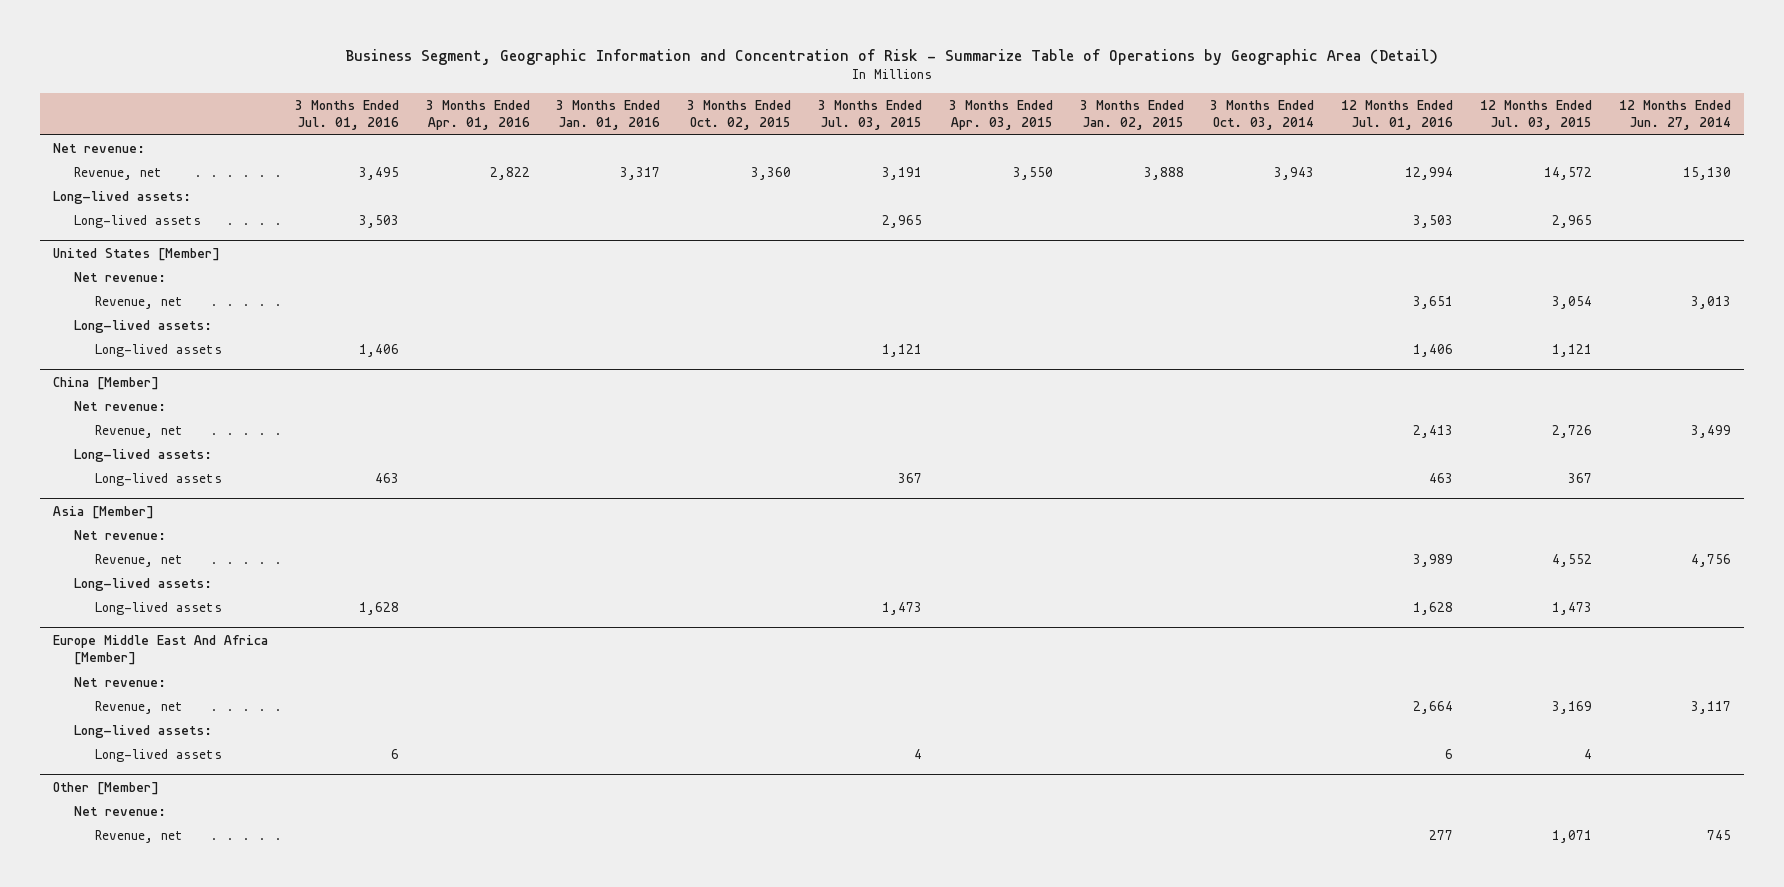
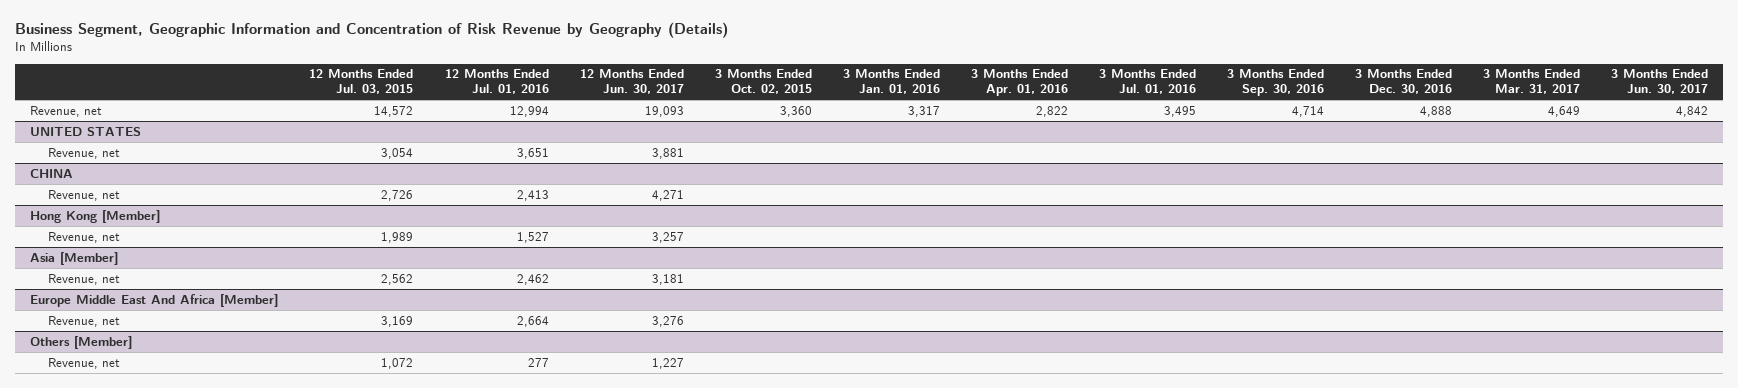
[344,48,1438,65] Business Segment, Geographic Information and Concentration of Risk - Summarize Table of Operations by Geographic Area (Detail) -> [14,22,728,39] Business Segment, Geographic Information and Concentration of Risk Revenue by Geography (Details)
[817,99,922,131] 3 Months Ended Jul. 03, 2015 -> none
[948,99,1053,131] 3 Months Ended Apr. 03, 2015 -> none
[1079,99,1184,131] 3 Months Ended Jan. 02, 2015 -> none
[1210,99,1315,131] 3 Months Ended Oct. 03, 2014 -> none
[1618,99,1731,131] 12 Months Ended Jun. 27, 2014 -> none
none -> [579,69,684,95] 12 Months Ended Jun. 30, 2017
none -> [1226,69,1324,97] 3 Months Ended Sep. 30, 2016
none -> [1354,69,1452,95] 3 Months Ended Dec. 30, 2016
none -> [1482,69,1580,95] 3 Months Ended Mar. 31, 2017
none -> [1610,69,1708,95] 3 Months Ended Jun. 30, 2017
[53,142,146,153] Net revenue: -> none
[53,190,192,204] Long-lived assets: -> none
[73,214,201,228] Long-lived assets -> none
[73,271,166,282] Net revenue: -> none
[53,247,221,261] United States [Member] -> [30,126,142,136] UNITED STATES
[73,319,212,333] Long-lived assets: -> none
[94,343,222,357] Long-lived assets -> none
[73,400,166,411] Net revenue: -> none
[53,376,160,390] China [Member] -> [30,168,74,178] CHINA
[73,448,212,462] Long-lived assets: -> none
[94,472,222,486] Long-lived assets -> none
none -> [30,209,161,223] Hong Kong [Member]
none -> [48,231,121,243] Revenue, net
[73,529,166,540] Net revenue: -> none
[73,577,212,591] Long-lived assets: -> none
[94,601,222,615] Long-lived assets -> none
[1413,553,1454,567] 3,989 -> [516,273,549,285] 2,462
[1551,553,1592,567] 4,552 -> [381,273,414,285] 2,562
[73,676,166,687] Net revenue: -> none
[73,724,212,738] Long-lived assets: -> none
[94,748,222,762] Long-lived assets -> none
[73,805,166,816] Net revenue: -> none
[53,781,160,795] Other [Member] -> [30,335,133,349] Others [Member]
[1551,829,1592,843] 1,071 -> [381,357,414,369] 1,072

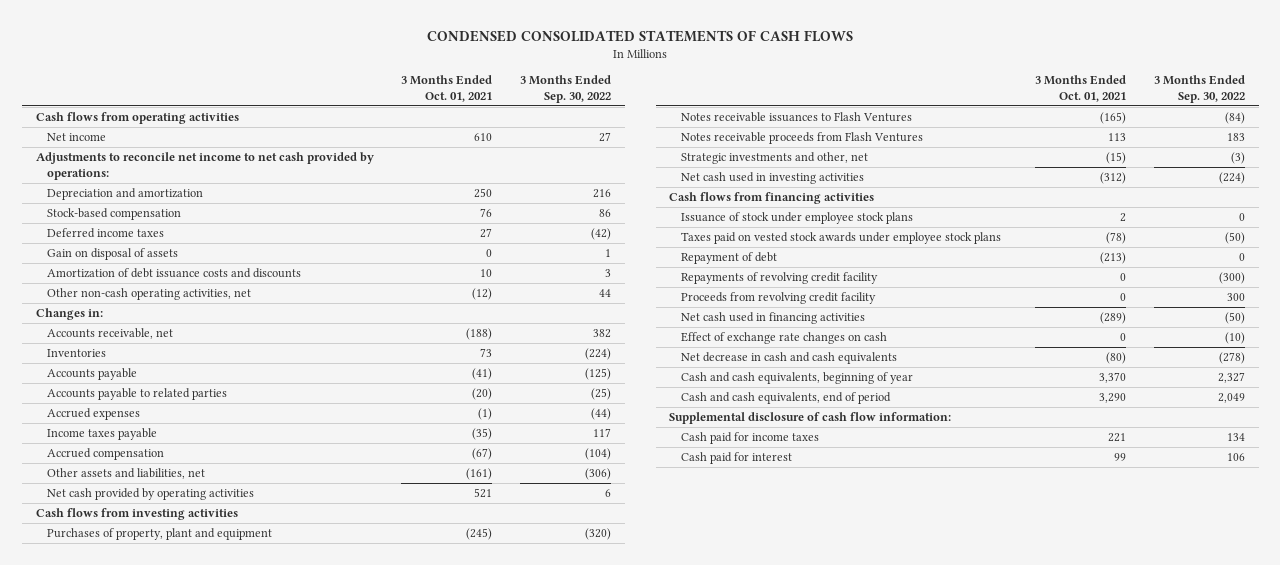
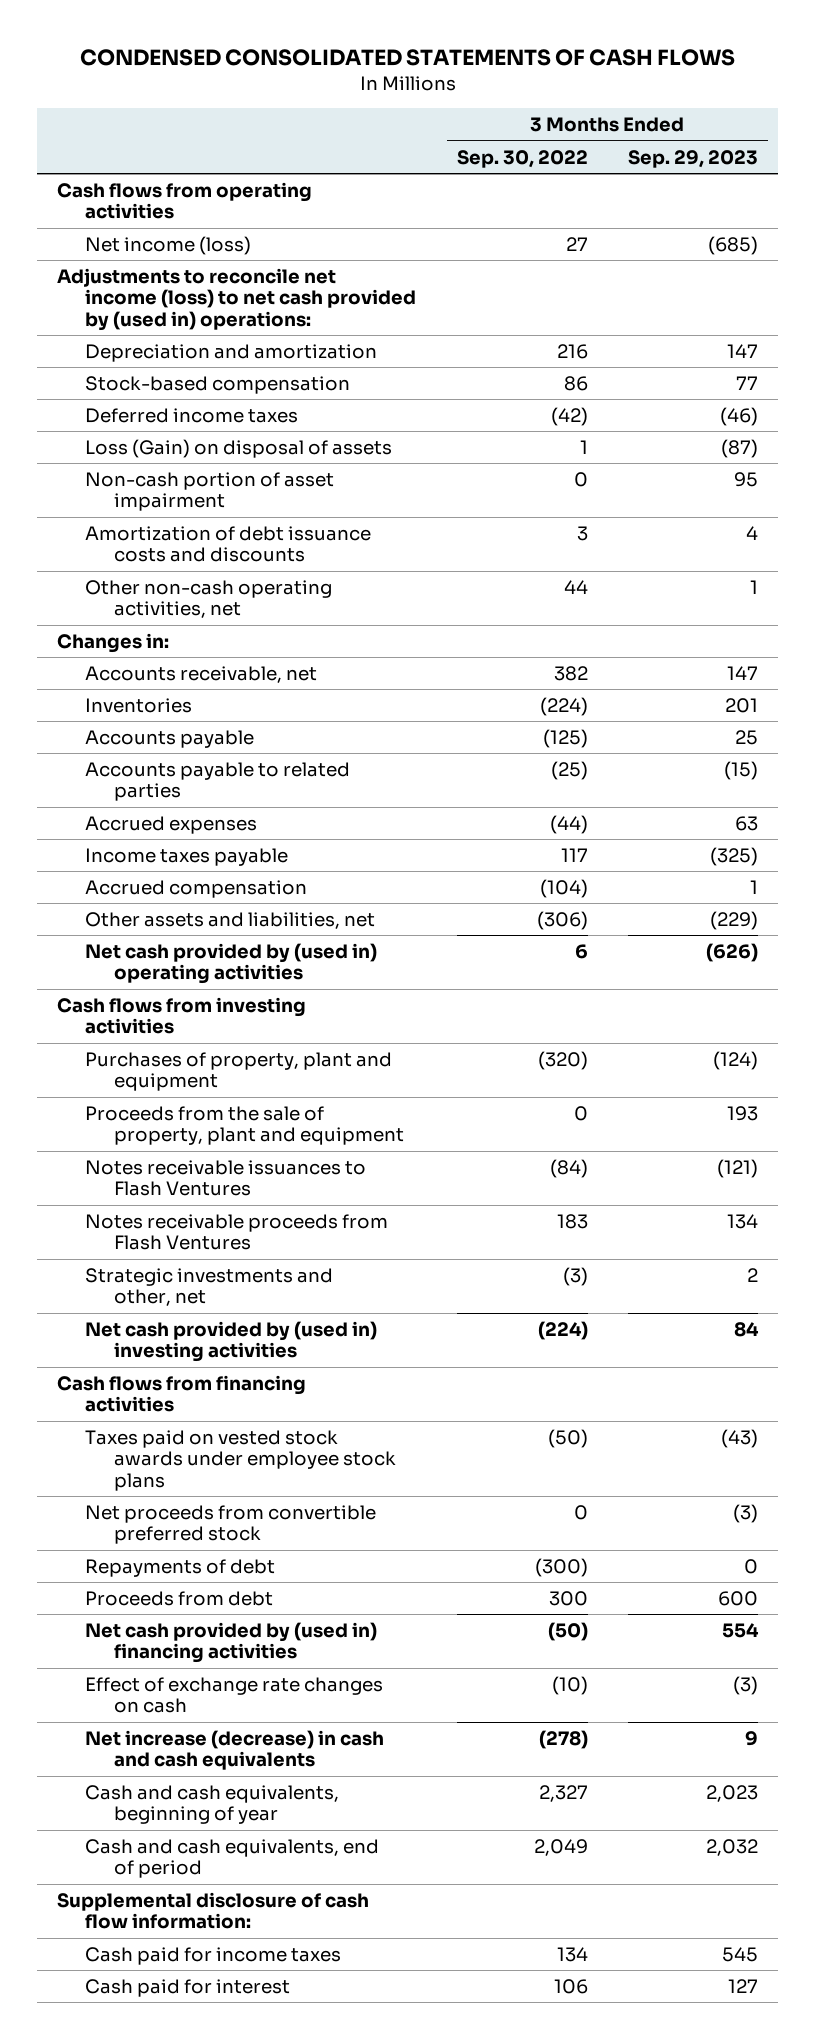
[401,75,493,102] 3 Months Ended Oct. 01, 2021 -> none
none -> [628,149,759,168] Sep. 29, 2023
[47,133,107,142] Net income -> [85,235,252,255] Net income (loss)
[35,152,374,180] Adjustments to reconcile net income to net cash provided by operations: -> [56,267,417,331] Adjustments to reconcile net income (loss) to net cash provided by (used in) operations:
[47,248,179,261] Gain on disposal of assets -> [85,438,393,458] Loss (Gain) on disposal of assets
none -> [85,471,335,512] Non-cash portion of asset impairment
[47,488,255,501] Net cash provided by operating activities -> [85,942,378,985] Net cash provided by (used in) operating activities
none -> [85,1105,404,1146] Proceeds from the sale of property, plant and equipment
[681,172,865,185] Net cash used in investing activities -> [85,1320,378,1363] Net cash provided by (used in) investing activities
[681,212,914,225] Issuance of stock under employee stock plans -> none
[681,272,879,285] Repayments of revolving credit facility -> none
none -> [85,1504,377,1545] Net proceeds from convertible preferred stock
[681,252,778,265] Repayment of debt -> [85,1558,276,1577] Repayments of debt
[1238,253,1245,262] 0 -> [534,1557,588,1577] (300)
[681,292,877,305] Proceeds from revolving credit facility -> [85,1590,274,1606] Proceeds from debt
[681,312,866,325] Net cash used in financing activities -> [85,1621,378,1664] Net cash provided by (used in) financing activities
[681,352,898,365] Net decrease in cash and cash equivalents -> [85,1729,385,1771] Net increase (decrease) in cash and cash equivalents

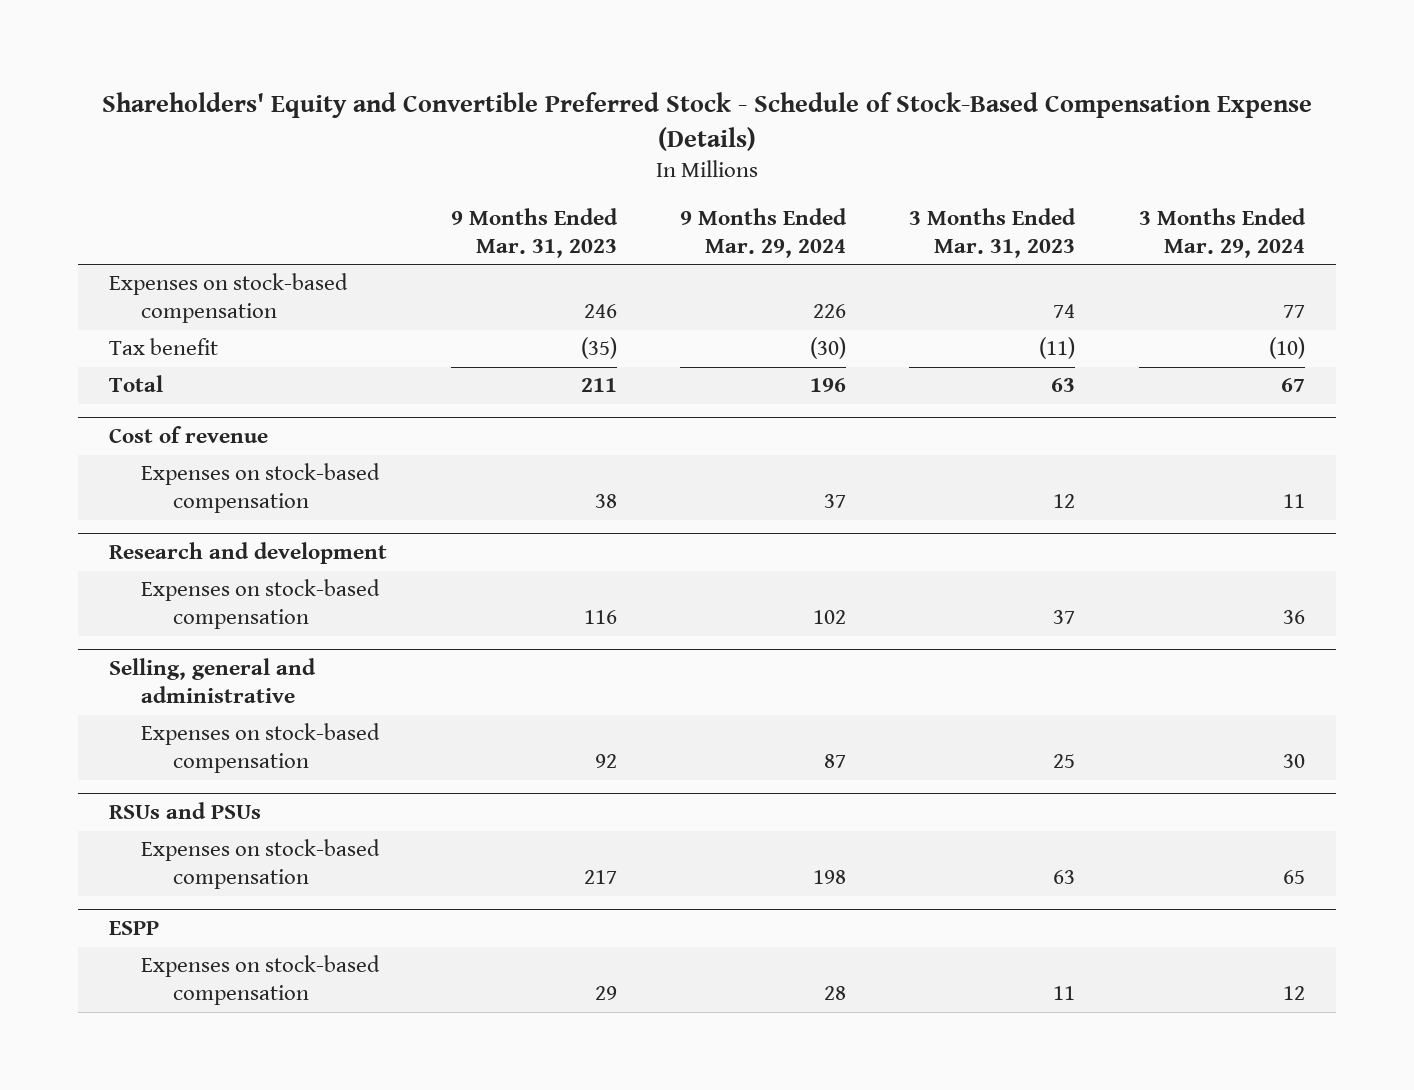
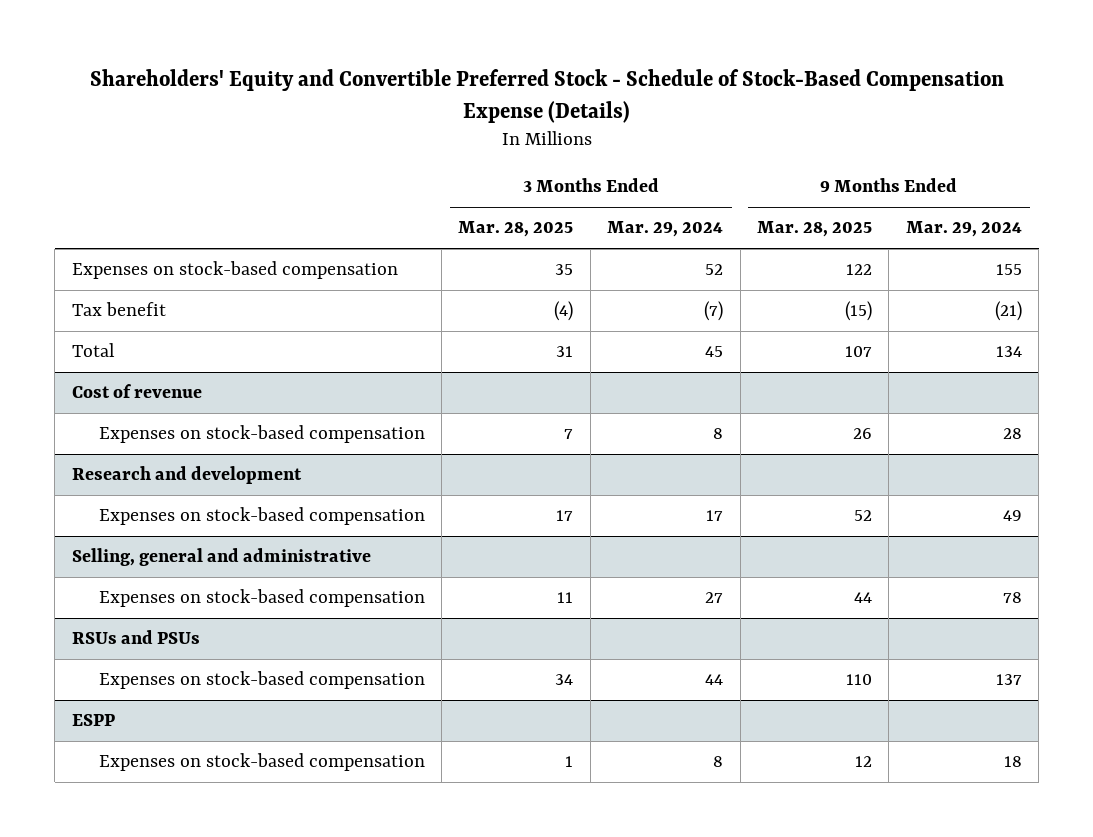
[450,207,618,258] 9 Months Ended Mar. 31, 2023 -> none
[909,207,1077,258] 3 Months Ended Mar. 31, 2023 -> none
none -> [458,221,574,238] Mar. 28, 2025
none -> [756,221,872,238] Mar. 28, 2025
[812,304,846,319] 226 -> [995,264,1022,276] 155
[1282,305,1305,319] 77 -> [705,264,724,276] 52
[809,337,846,360] (30) -> [994,301,1022,322] (21)
[1268,337,1305,360] (10) -> [704,301,724,322] (7)
[809,378,846,393] 196 -> [995,346,1022,358] 134
[1280,378,1305,393] 67 -> [705,346,724,358] 45
[823,494,846,509] 37 -> [1002,428,1022,440] 28
[1282,494,1305,509] 11 -> [713,428,724,440] 8
[812,610,846,625] 102 -> [1002,510,1022,522] 49
[1282,610,1305,625] 36 -> [706,510,724,522] 17
[823,754,846,769] 87 -> [1002,592,1022,604] 78
[1282,754,1305,769] 30 -> [705,592,724,604] 27
[812,870,846,885] 198 -> [995,674,1022,686] 137
[1282,870,1305,885] 65 -> [705,674,724,686] 44
[823,986,846,1001] 28 -> [1003,756,1022,768] 18
[1282,986,1305,1001] 12 -> [713,756,724,768] 8

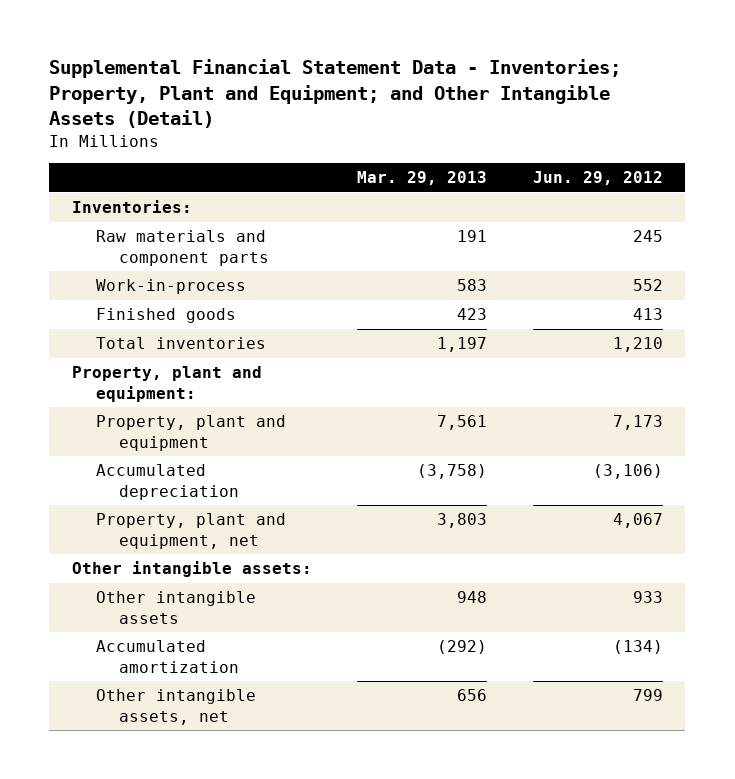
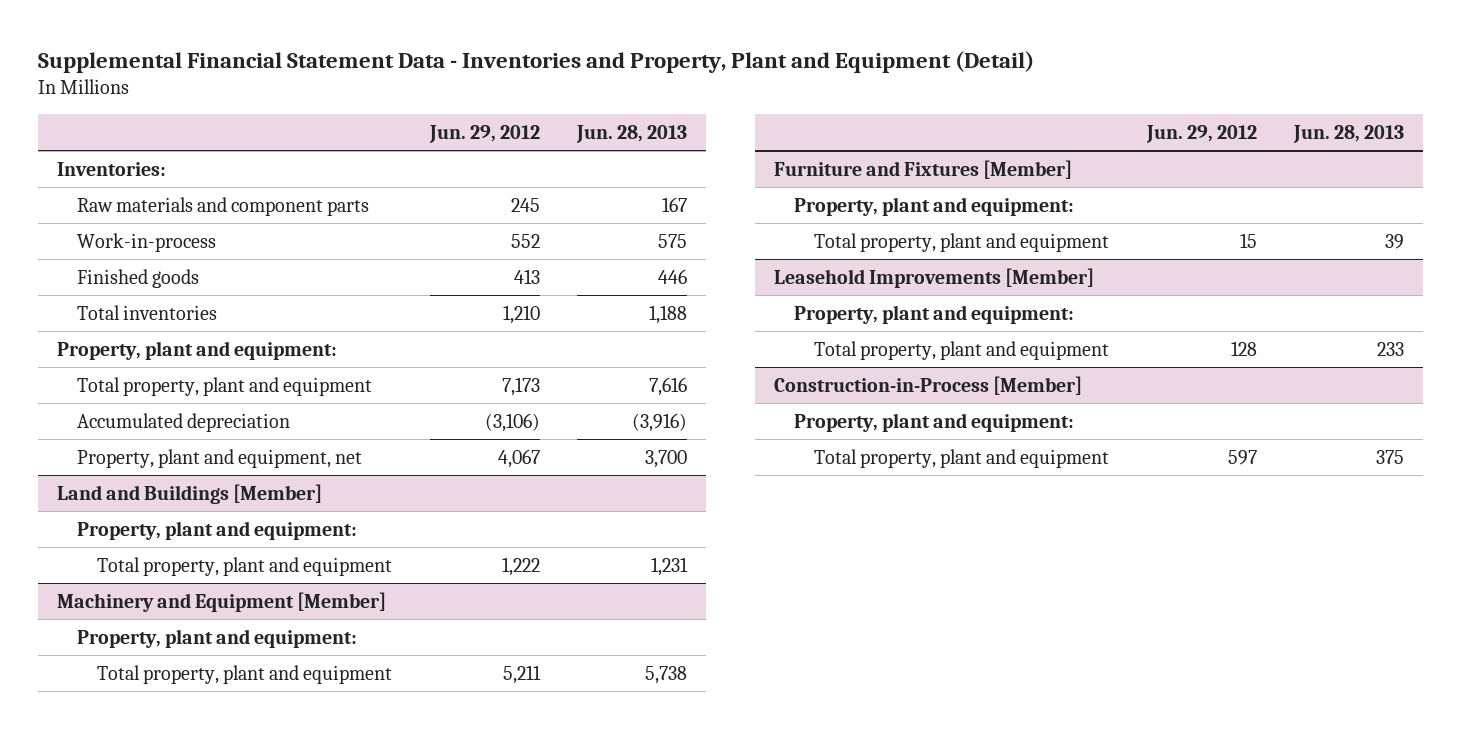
[49,59,622,128] Supplemental Financial Statement Data - Inventories; Property, Plant and Equipment; and Other Intangible Assets (Detail) -> [37,51,1034,74] Supplemental Financial Statement Data - Inventories and Property, Plant and Equipment (Detail)
[357,171,488,186] Mar. 29, 2013 -> none
none -> [576,124,688,143] Jun. 28, 2013
[95,415,286,451] Property, plant and equipment -> [76,376,372,396] Total property, plant and equipment
[71,561,312,578] Other intangible assets: -> none
[95,591,256,624] Other intangible assets -> none
[95,640,240,673] Accumulated amortization -> none
[95,689,256,725] Other intangible assets, net -> none
none -> [56,483,322,504] Land and Buildings [Member]
none -> [76,520,357,540] Property, plant and equipment:
none -> [96,556,392,576] Total property, plant and equipment
none -> [56,591,386,612] Machinery and Equipment [Member]
none -> [76,628,357,648] Property, plant and equipment:
none -> [96,664,392,684] Total property, plant and equipment
none -> [773,159,1072,179] Furniture and Fixtures [Member]
none -> [793,196,1074,216] Property, plant and equipment:
none -> [813,232,1109,252] Total property, plant and equipment
none -> [773,267,1094,288] Leasehold Improvements [Member]
none -> [793,304,1074,324] Property, plant and equipment:
none -> [813,340,1109,360] Total property, plant and equipment
none -> [773,375,1082,395] Construction-in-Process [Member]
none -> [793,412,1074,432] Property, plant and equipment:
none -> [813,448,1109,468] Total property, plant and equipment

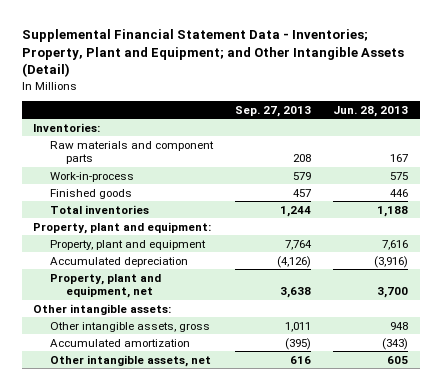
[37,51,1034,74] Supplemental Financial Statement Data - Inventories and Property, Plant and Equipment (Detail) -> [21,29,404,78] Supplemental Financial Statement Data - Inventories; Property, Plant and Equipment; and Other Intangible Assets (Detail)
[428,124,540,143] Jun. 29, 2012 -> none
none -> [235,105,312,117] Sep. 27, 2013
[76,376,372,396] Total property, plant and equipment -> [49,239,206,250] Property, plant and equipment
[56,483,322,504] Land and Buildings [Member] -> none
[76,520,357,540] Property, plant and equipment: -> none
[96,556,392,576] Total property, plant and equipment -> none
[56,591,386,612] Machinery and Equipment [Member] -> none
[76,628,357,648] Property, plant and equipment: -> none
[96,664,392,684] Total property, plant and equipment -> none
[773,159,1072,179] Furniture and Fixtures [Member] -> none
[793,196,1074,216] Property, plant and equipment: -> none
[813,232,1109,252] Total property, plant and equipment -> none
[773,267,1094,288] Leasehold Improvements [Member] -> none
[793,304,1074,324] Property, plant and equipment: -> none
[813,340,1109,360] Total property, plant and equipment -> none
[773,375,1082,395] Construction-in-Process [Member] -> none
[793,412,1074,432] Property, plant and equipment: -> none
[813,448,1109,468] Total property, plant and equipment -> none
none -> [32,303,171,315] Other intangible assets:
none -> [49,321,210,332] Other intangible assets, gross
none -> [49,338,190,347] Accumulated amortization
none -> [49,354,211,367] Other intangible assets, net

